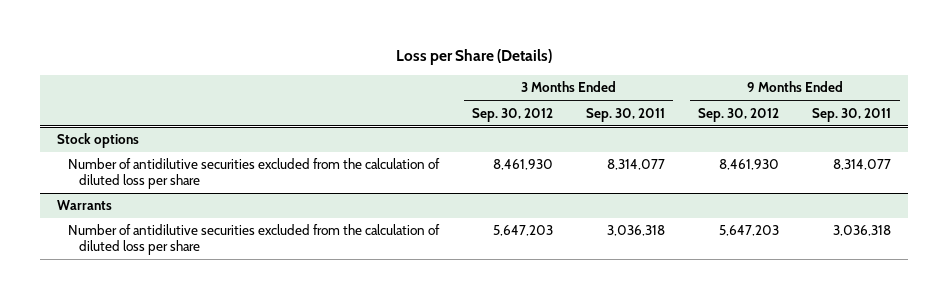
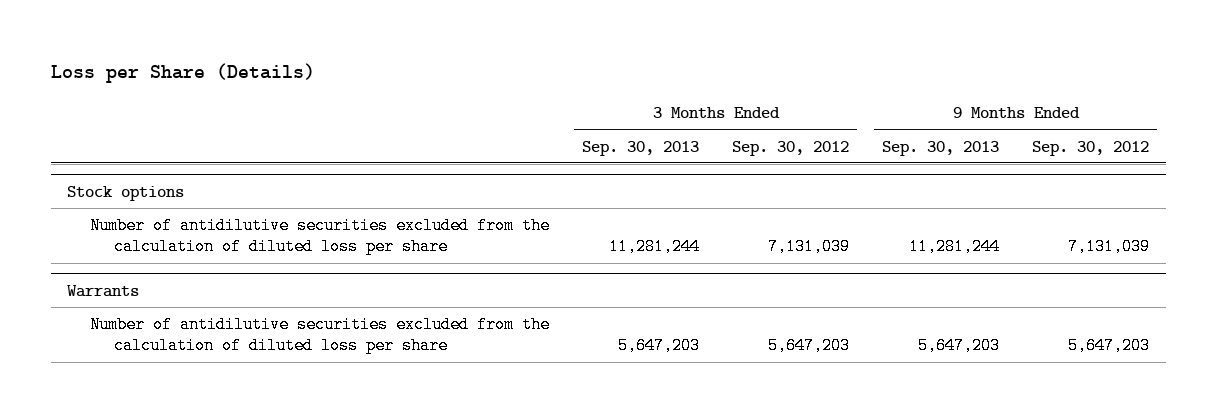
[586,107,666,122] Sep. 30, 2011 -> none
[812,107,892,122] Sep. 30, 2011 -> none
none -> [582,140,700,156] Sep. 30, 2013
none -> [882,140,1000,156] Sep. 30, 2013
[493,159,554,171] 8,461,930 -> [768,238,851,256] 7,131,039
[719,159,780,171] 8,461,930 -> [1068,238,1151,256] 7,131,039

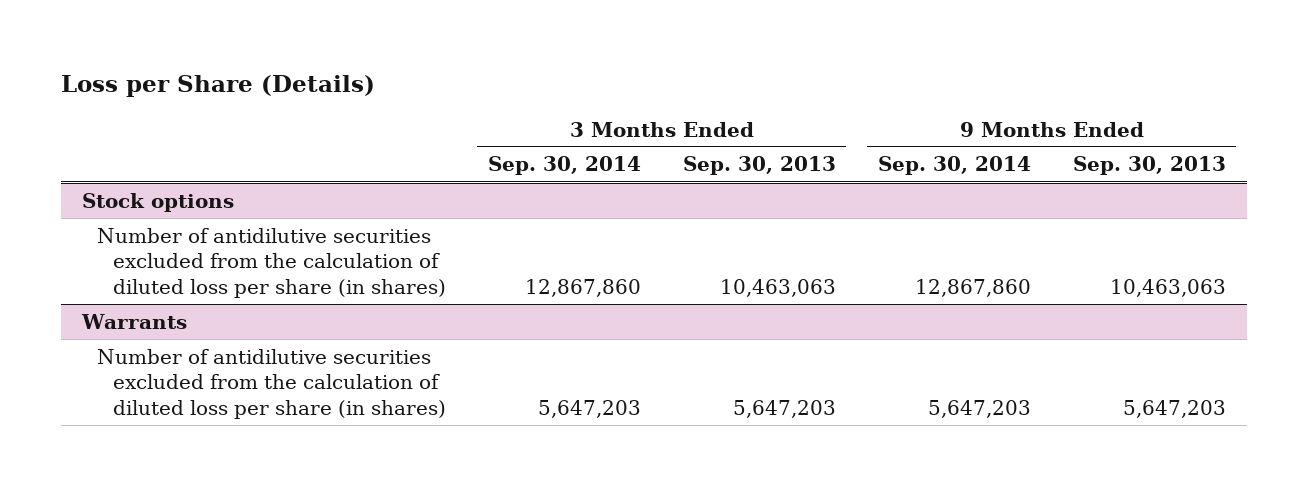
[732,140,850,156] Sep. 30, 2012 -> none
[1032,140,1150,156] Sep. 30, 2012 -> none
none -> [487,156,641,176] Sep. 30, 2014
none -> [877,156,1031,176] Sep. 30, 2014
[90,217,551,256] Number of antidilutive securities excluded from the calculation of diluted loss per share -> [97,227,446,299] Number of antidilutive securities excluded from the calculation of diluted loss per share (in shares)
[609,238,701,256] 11,281,244 -> [719,279,836,298] 10,463,063
[909,238,1001,256] 11,281,244 -> [1109,279,1226,298] 10,463,063
[90,316,551,355] Number of antidilutive securities excluded from the calculation of diluted loss per share -> [97,348,446,420] Number of antidilutive securities excluded from the calculation of diluted loss per share (in shares)

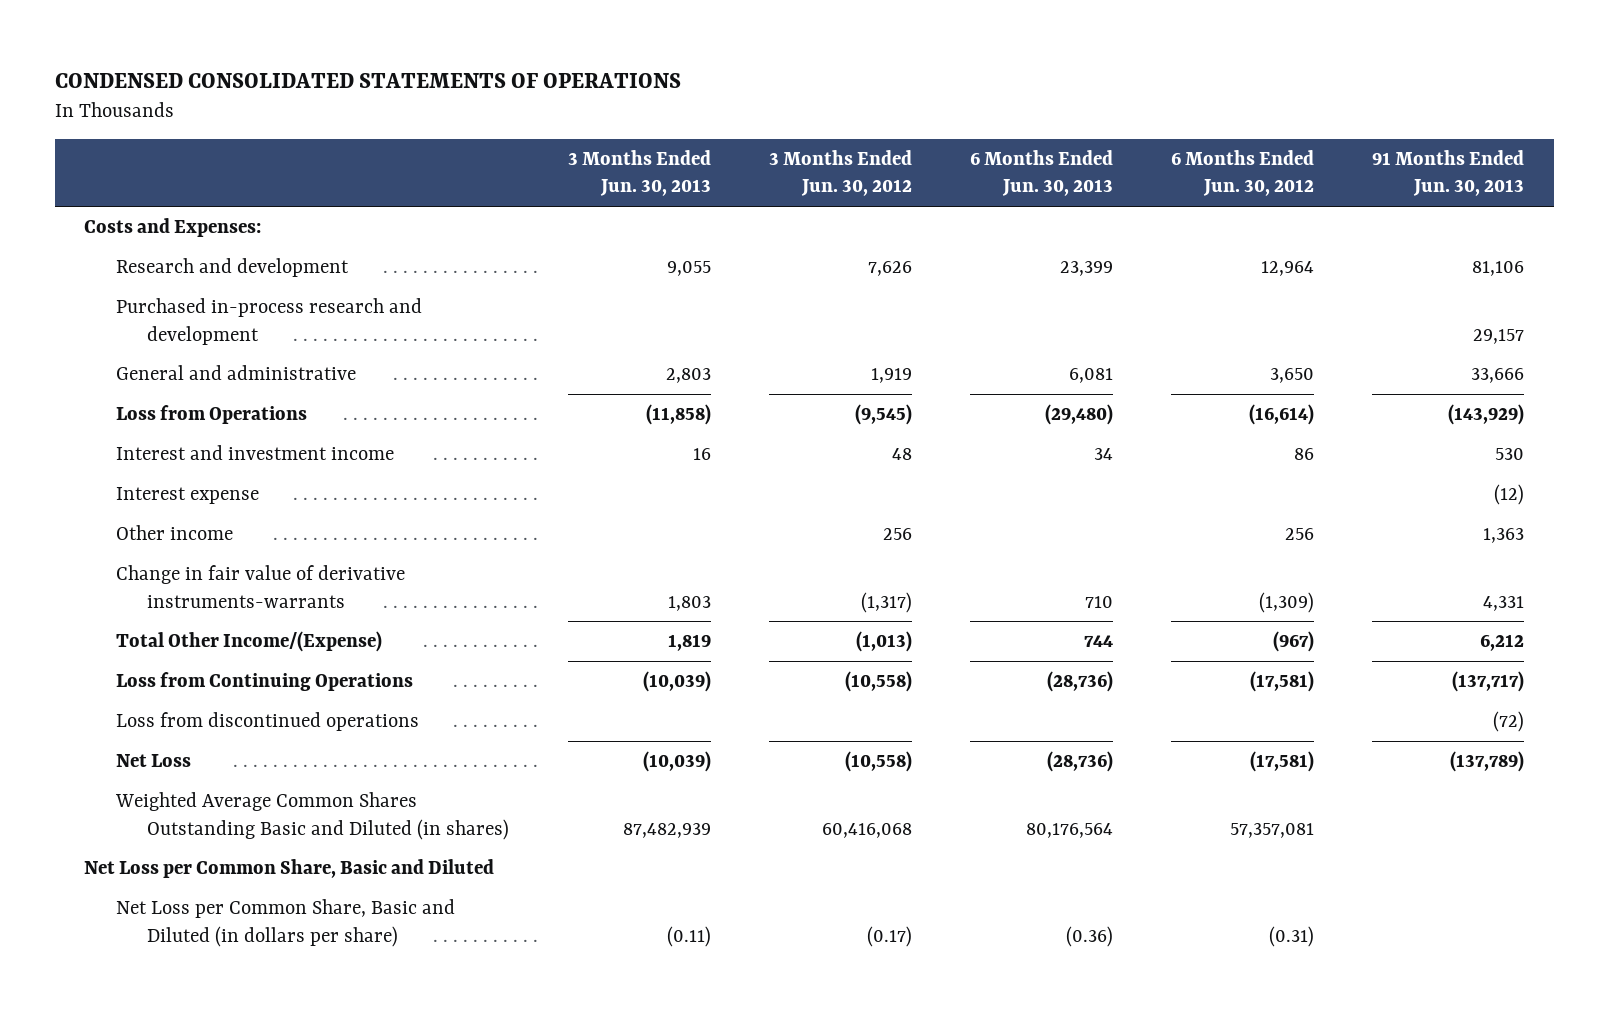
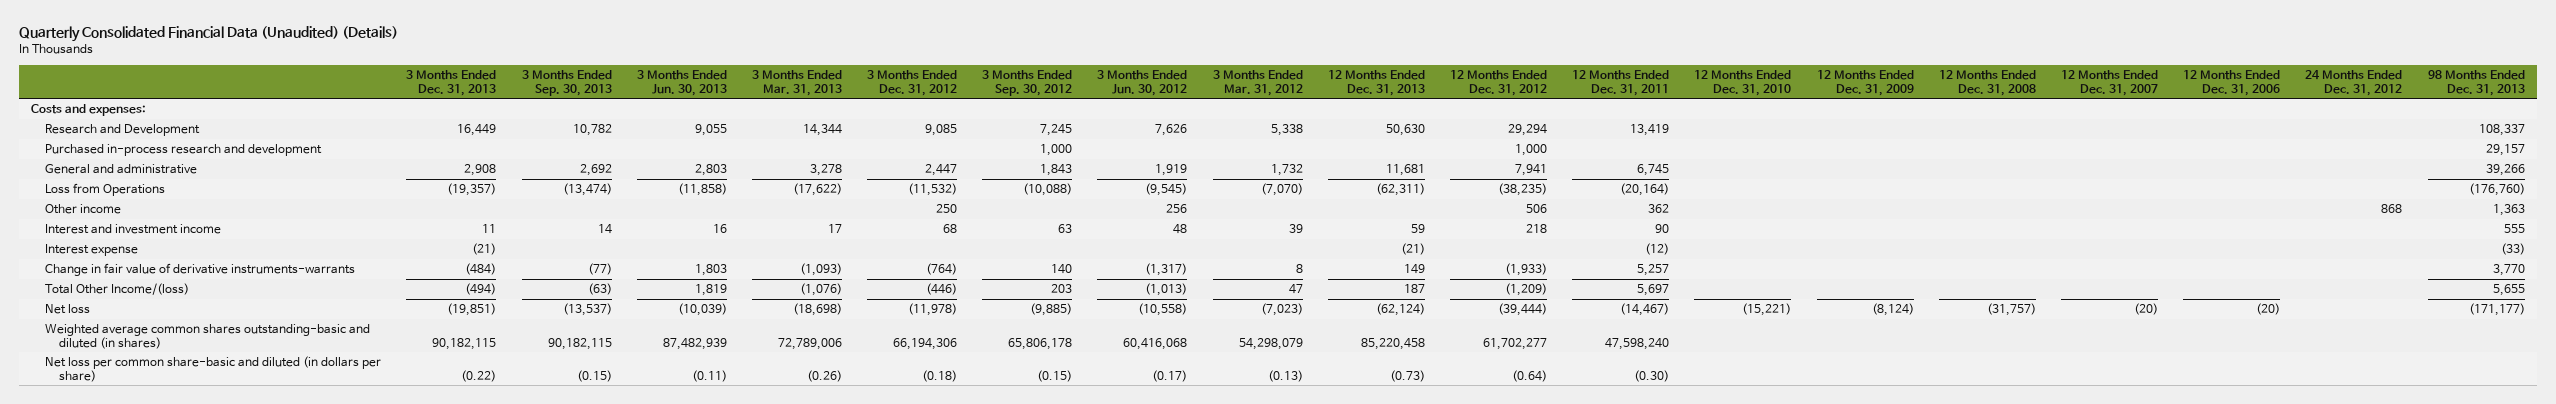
[55,73,682,89] CONDENSED CONSOLIDATED STATEMENTS OF OPERATIONS -> [18,26,398,43] Quarterly Consolidated Financial Data (Unaudited) (Details)
[969,149,1113,197] 6 Months Ended Jun. 30, 2013 -> none
[1171,149,1315,197] 6 Months Ended Jun. 30, 2012 -> none
[1372,149,1525,197] 91 Months Ended Jun. 30, 2013 -> none
none -> [406,70,497,96] 3 Months Ended Dec. 31, 2013
none -> [521,70,612,96] 3 Months Ended Sep. 30, 2013
none -> [751,70,842,96] 3 Months Ended Mar. 31, 2013
none -> [867,70,958,96] 3 Months Ended Dec. 31, 2012
none -> [982,70,1073,96] 3 Months Ended Sep. 30, 2012
none -> [1212,70,1303,96] 3 Months Ended Mar. 31, 2012
none -> [1327,70,1425,96] 12 Months Ended Dec. 31, 2013
none -> [1450,70,1548,96] 12 Months Ended Dec. 31, 2012
none -> [1572,70,1670,96] 12 Months Ended Dec. 31, 2011
none -> [1694,70,1792,96] 12 Months Ended Dec. 31, 2010
none -> [1816,70,1914,96] 12 Months Ended Dec. 31, 2009
none -> [1938,70,2036,96] 12 Months Ended Dec. 31, 2008
none -> [2060,70,2158,96] 12 Months Ended Dec. 31, 2007
none -> [2183,70,2281,96] 12 Months Ended Dec. 31, 2006
none -> [2305,70,2403,96] 24 Months Ended Dec. 31, 2012
none -> [2427,70,2525,96] 98 Months Ended Dec. 31, 2013
[84,217,262,237] Costs and Expenses: -> [31,104,147,117] Costs and expenses:
[115,257,349,277] Research and development -> [45,124,201,137] Research and Development
[115,524,233,540] Other income -> [45,204,122,215] Other income
[115,671,413,691] Loss from Continuing Operations -> none
[115,711,419,731] Loss from discontinued operations -> none
[84,858,495,878] Net Loss per Common Share, Basic and Diluted -> none
[115,630,382,652] Total Other Income/(Expense) -> [45,283,190,296] Total Other Income/(loss)
[115,753,191,767] Net Loss -> [45,304,91,315] Net loss
[114,791,510,840] Weighted Average Common Shares Outstanding Basic and Diluted (in shares) -> [45,324,371,349] Weighted average common shares outstanding-basic and diluted (in shares)
[115,898,455,947] Net Loss per Common Share, Basic and Diluted (in dollars per share) -> [45,356,382,382] Net loss per common share-basic and diluted (in dollars per share)

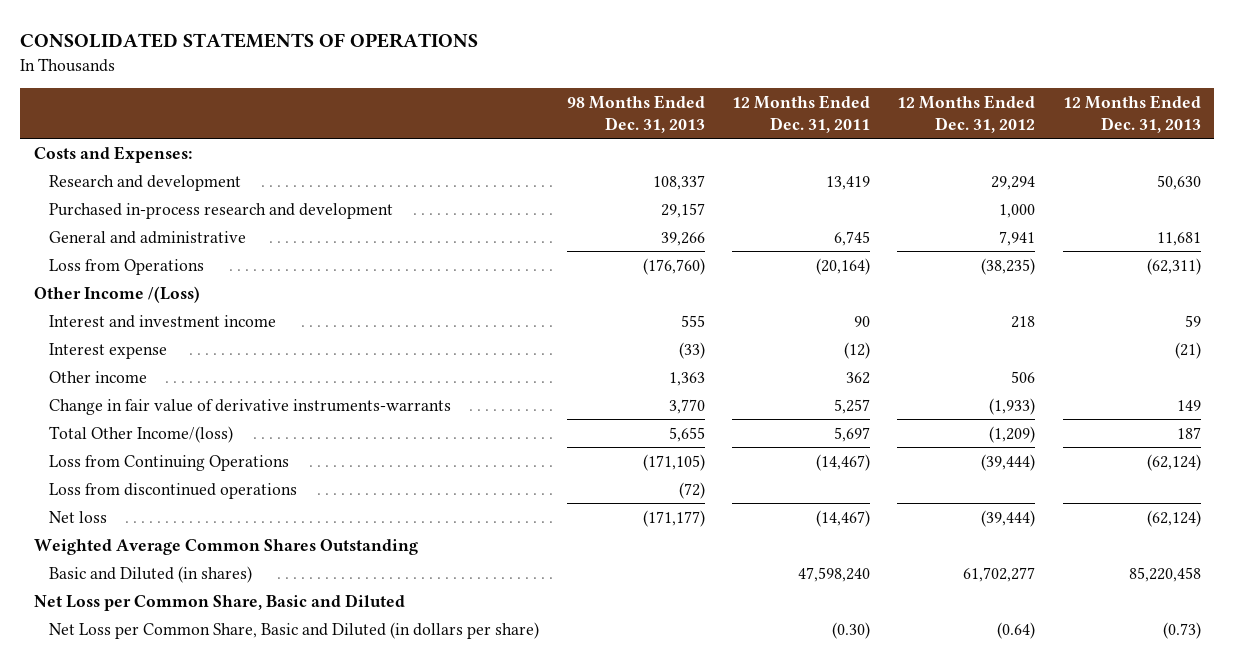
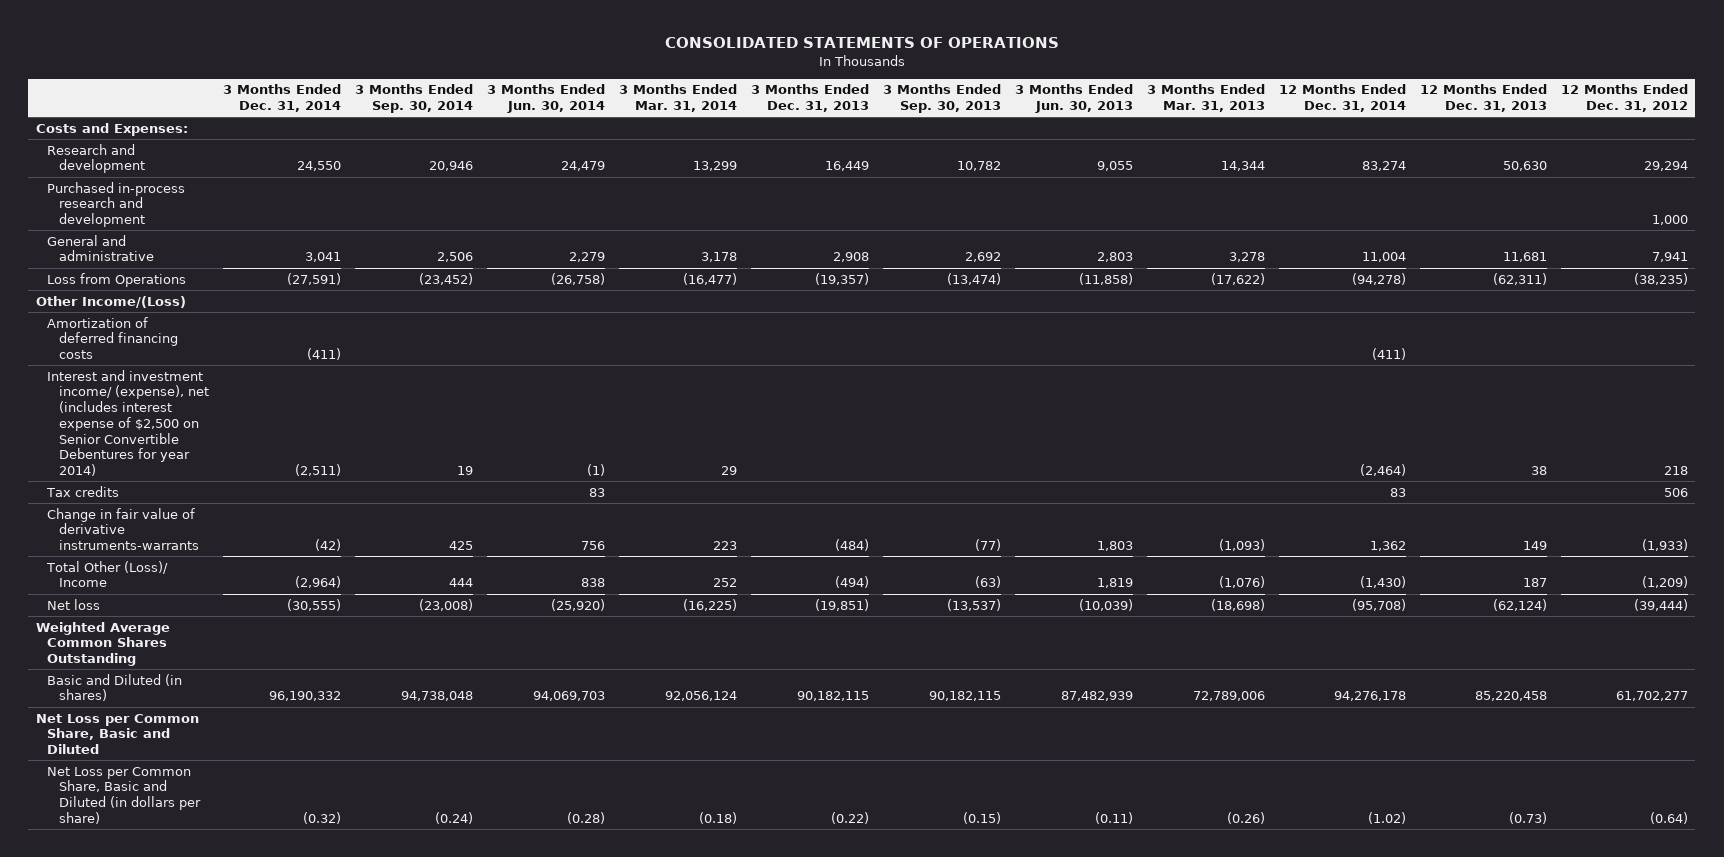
[566,95,705,133] 98 Months Ended Dec. 31, 2013 -> none
[731,95,870,133] 12 Months Ended Dec. 31, 2011 -> none
none -> [223,84,342,113] 3 Months Ended Dec. 31, 2014
none -> [355,84,474,114] 3 Months Ended Sep. 30, 2014
none -> [487,84,606,114] 3 Months Ended Jun. 30, 2014
none -> [619,84,738,113] 3 Months Ended Mar. 31, 2014
none -> [751,84,870,113] 3 Months Ended Dec. 31, 2013
none -> [883,84,1002,114] 3 Months Ended Sep. 30, 2013
none -> [1015,84,1134,114] 3 Months Ended Jun. 30, 2013
none -> [1147,84,1266,113] 3 Months Ended Mar. 31, 2013
none -> [1279,84,1407,113] 12 Months Ended Dec. 31, 2014
[49,342,168,359] Interest expense -> none
[33,285,200,303] Other Income /(Loss) -> [35,295,186,308] Other Income/(Loss)
none -> [47,316,179,360] Amortization of deferred financing costs
[49,314,277,328] Interest and investment income -> [47,369,210,477] Interest and investment income/ (expense), net (includes interest expense of $2,500 on Senior Convertible Debentures for year 2014)
[1184,314,1201,327] 59 -> [1531,466,1548,476] 38
[49,370,148,383] Other income -> [46,485,120,497] Tax credits
[49,454,290,471] Loss from Continuing Operations -> none
[49,482,298,499] Loss from discontinued operations -> none
[49,425,234,443] Total Other Income/(loss) -> [46,560,169,588] Total Other (Loss)/ Income

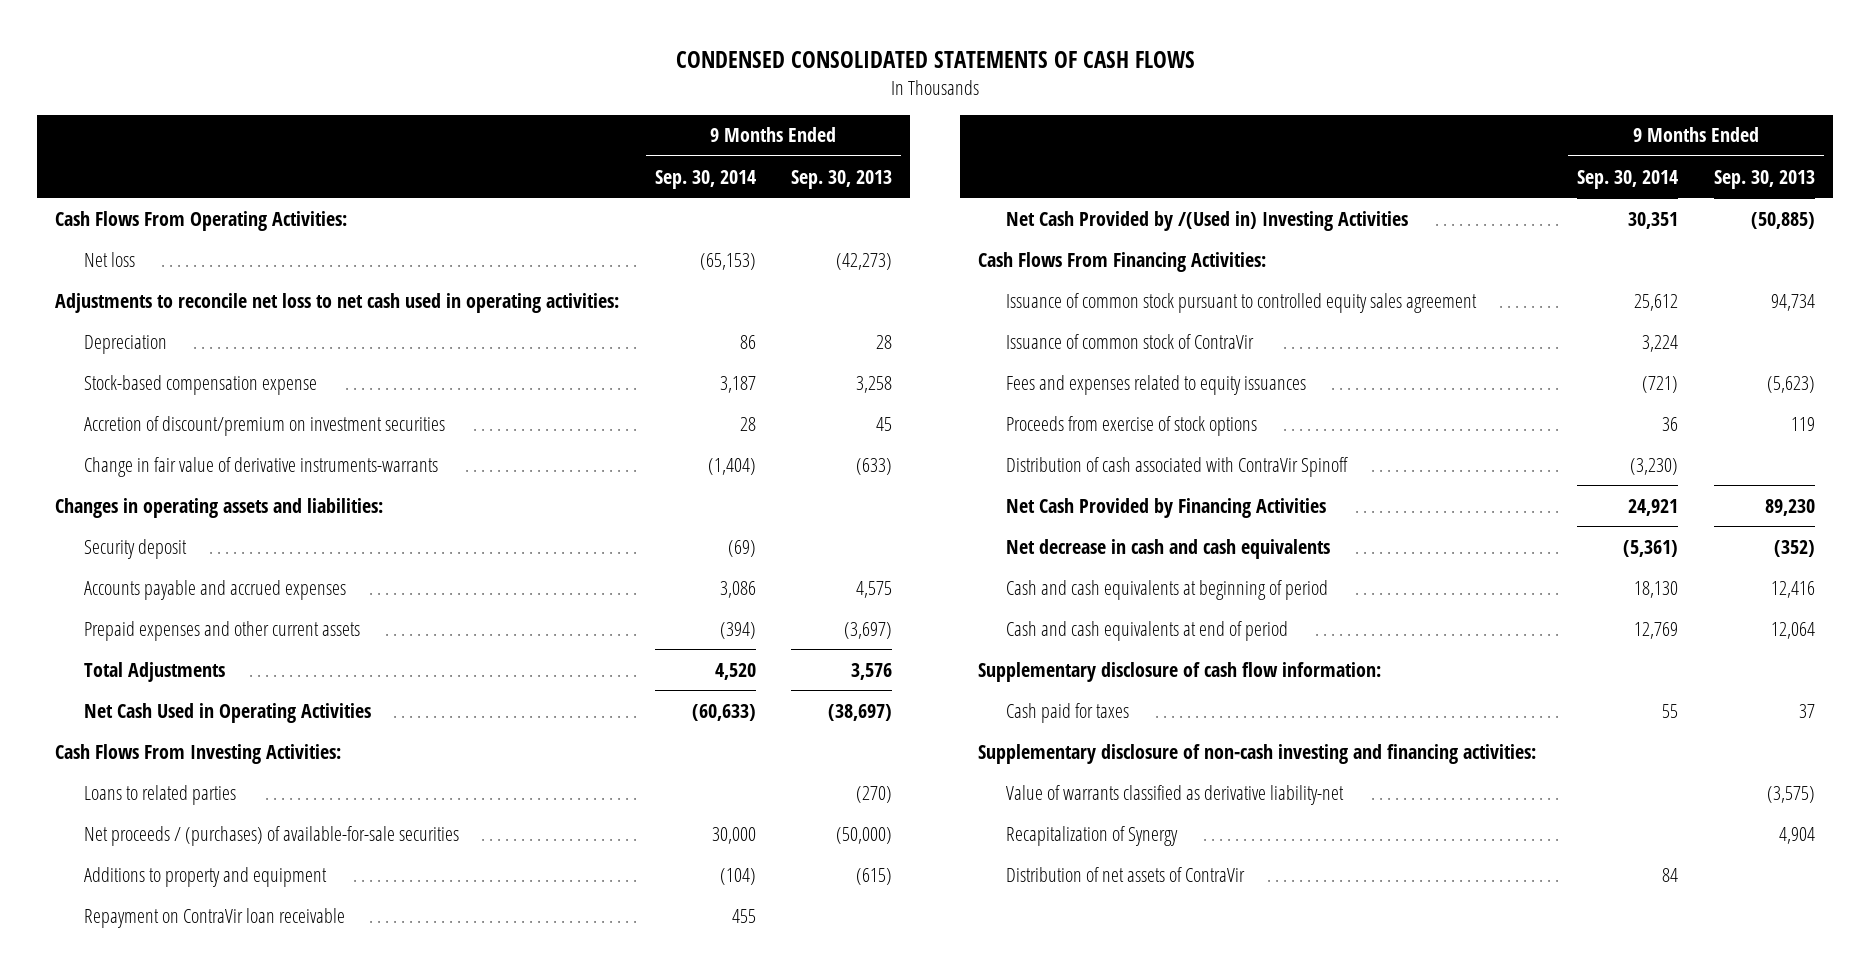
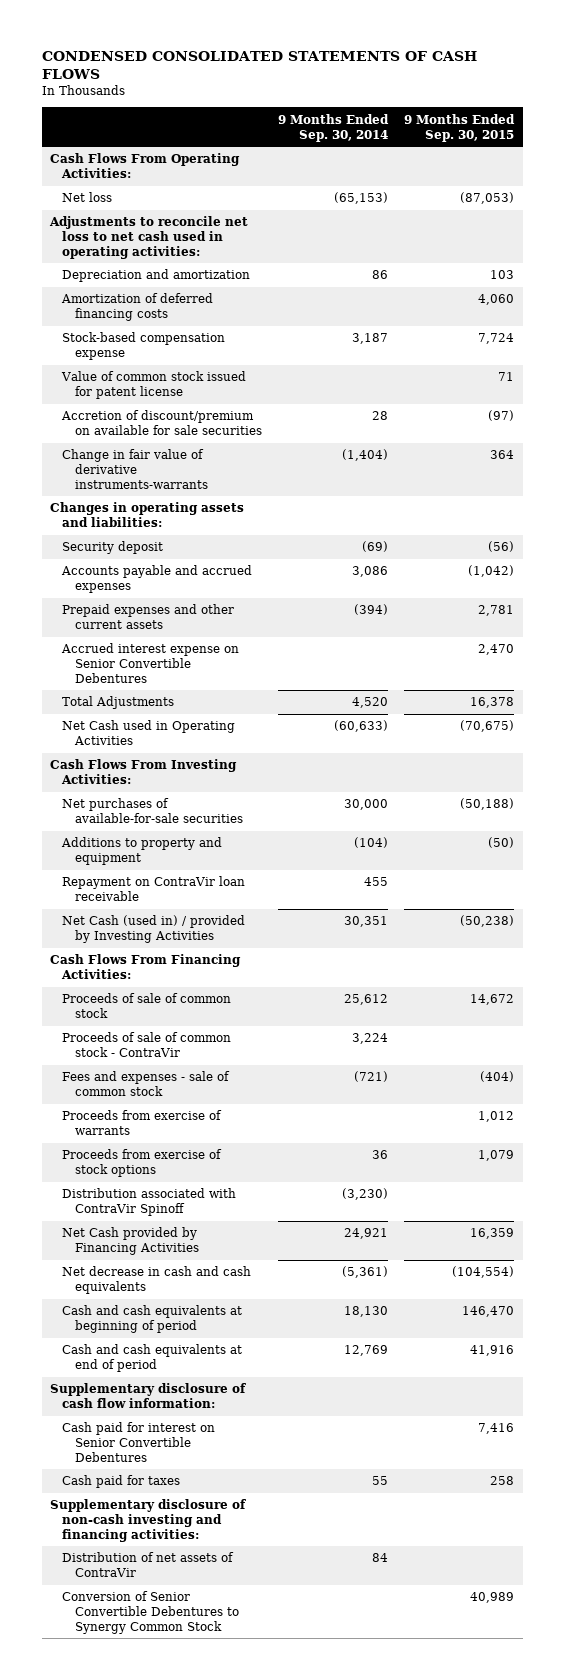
[791,169,893,189] Sep. 30, 2013 -> none
none -> [404,113,516,142] 9 Months Ended Sep. 30, 2015
[83,334,167,354] Depreciation -> [62,269,251,283] Depreciation and amortization
none -> [61,293,214,322] Amortization of deferred financing costs
none -> [61,371,247,400] Value of common stock issued for patent license
[83,415,445,436] Accretion of discount/premium on investment securities -> [61,410,262,436] Accretion of discount/premium on available for sale securities
none -> [61,643,240,683] Accrued interest expense on Senior Convertible Debentures
[83,702,371,723] Net Cash Used in Operating Activities -> [62,720,236,746] Net Cash used in Operating Activities
[83,784,236,805] Loans to related parties -> none
[83,825,459,846] Net proceeds / (purchases) of available-for-sale securities -> [62,798,243,824] Net purchases of available-for-sale securities
[1006,210,1409,231] Net Cash Provided by /(Used in) Investing Activities -> [62,915,246,944] Net Cash (used in) / provided by Investing Activities
[1006,292,1478,313] Issuance of common stock pursuant to controlled equity sales agreement -> [62,993,232,1019] Proceeds of sale of common stock
[1006,333,1255,349] Issuance of common stock of ContraVir -> [62,1032,232,1058] Proceeds of sale of common stock - ContraVir
[1006,374,1307,395] Fees and expenses related to equity issuances -> [62,1071,231,1097] Fees and expenses - sale of common stock
none -> [62,1110,223,1136] Proceeds from exercise of warrants
[1006,456,1349,477] Distribution of cash associated with ContraVir Spinoff -> [62,1188,237,1217] Distribution associated with ContraVir Spinoff
[1006,497,1327,518] Net Cash Provided by Financing Activities -> [62,1227,199,1256] Net Cash provided by Financing Activities
none -> [62,1422,216,1462] Cash paid for interest on Senior Convertible Debentures
[1006,784,1345,805] Value of warrants classified as derivative liability-net -> none
[1006,825,1179,846] Recapitalization of Synergy -> none
none -> [62,1591,239,1634] Conversion of Senior Convertible Debentures to Synergy Common Stock

